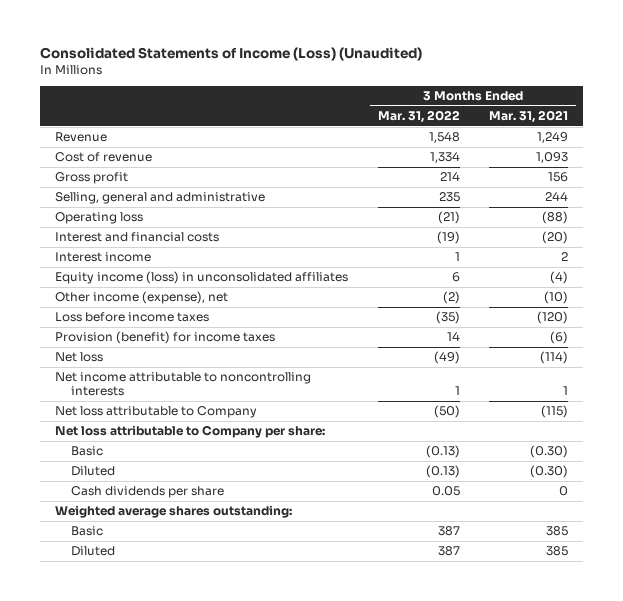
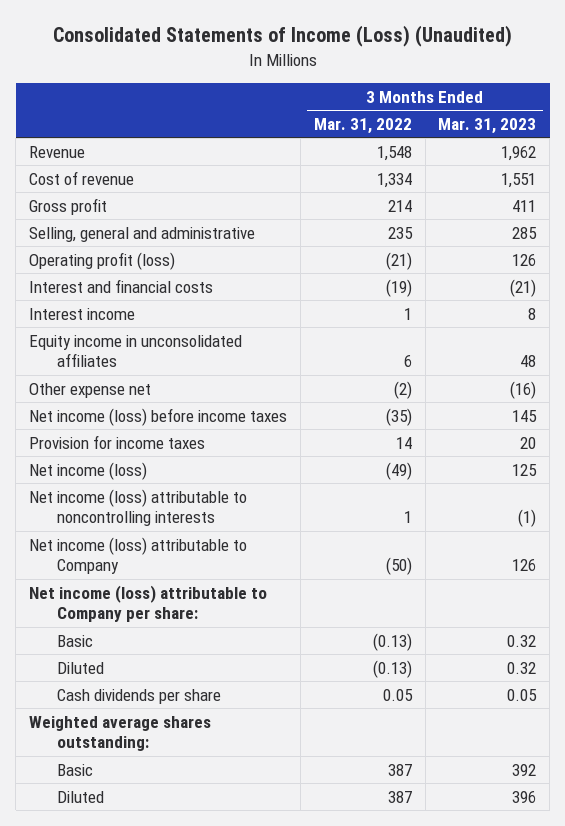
[489,110,569,124] Mar. 31, 2021 -> none
none -> [438,117,537,134] Mar. 31, 2023
[54,212,143,225] Operating loss -> [29,251,176,270] Operating profit (loss)
[54,271,348,285] Equity income (loss) in unconsolidated affiliates -> [29,334,243,368] Equity income in unconsolidated affiliates
[54,291,228,305] Other income (expense), net -> [29,382,152,398] Other expense net
[54,312,209,323] Loss before income taxes -> [29,407,288,426] Net income (loss) before income taxes
[54,331,275,345] Provision (benefit) for income taxes -> [29,434,206,449] Provision for income taxes
[54,352,103,363] Net loss -> [29,461,148,480] Net income (loss)
[54,372,311,397] Net income attributable to noncontrolling interests -> [29,488,248,527] Net income (loss) attributable to noncontrolling interests
[54,406,257,419] Net loss attributable to Company -> [29,536,248,575] Net income (loss) attributable to Company
[54,425,325,439] Net loss attributable to Company per share: -> [29,584,268,623] Net income (loss) attributable to Company per share:

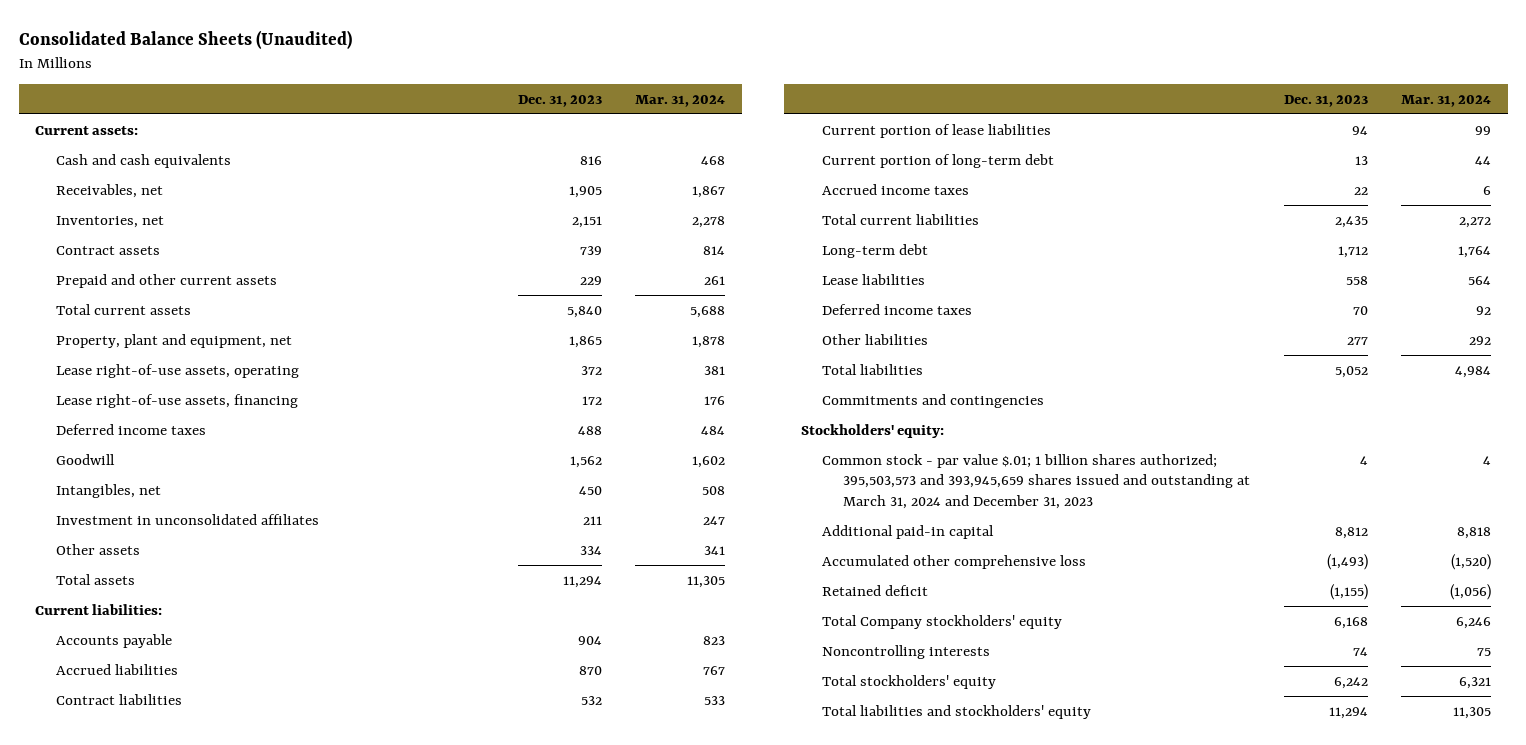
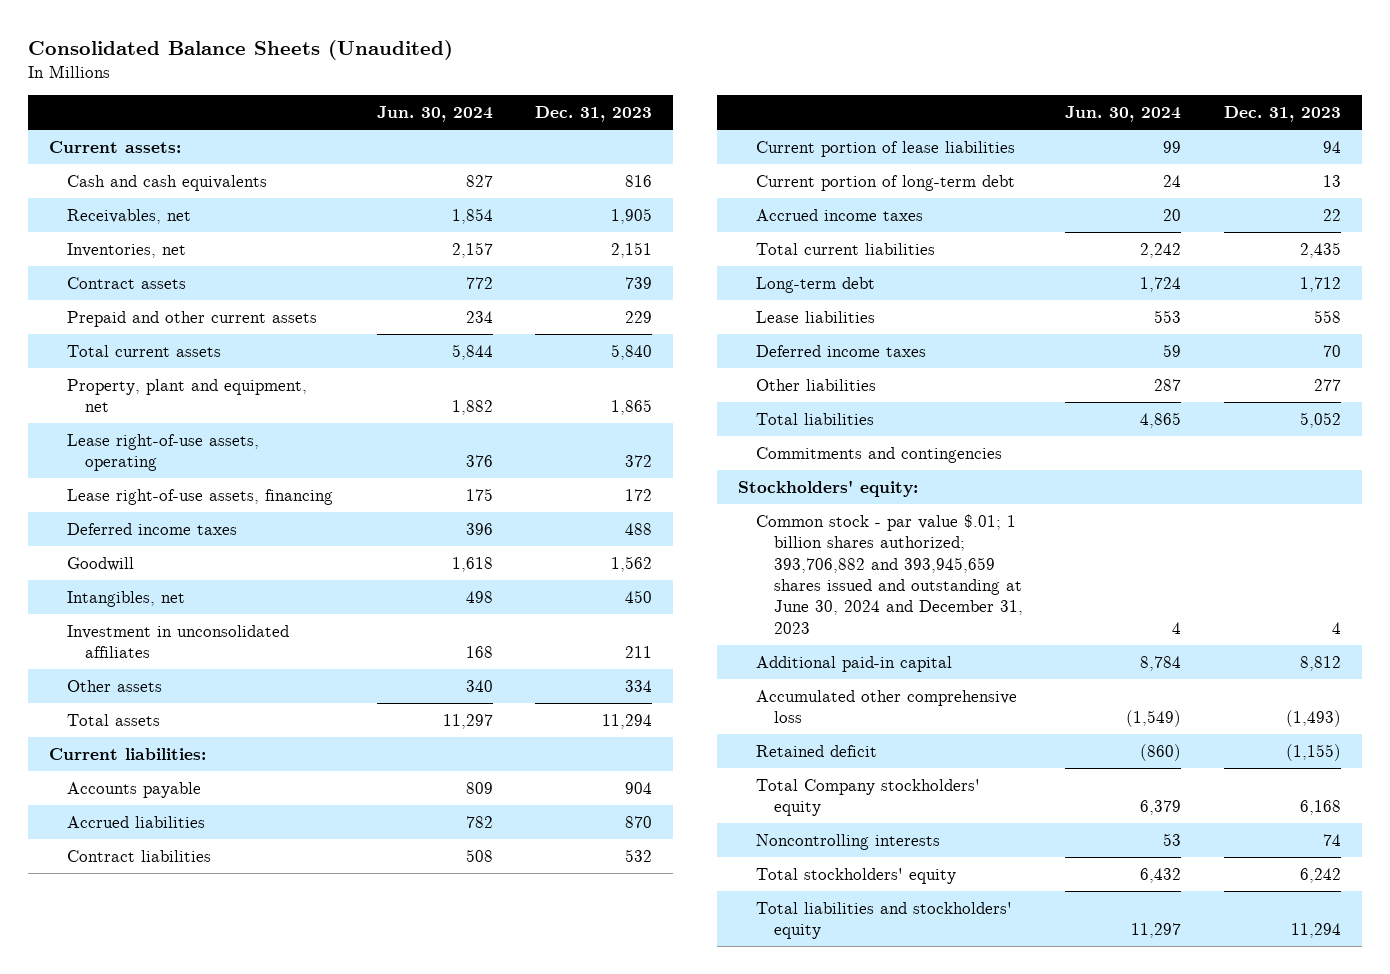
[635,94,726,107] Mar. 31, 2024 -> none
none -> [376,106,493,123] Jun. 30, 2024
[822,453,1251,510] Common stock - par value $.01; 1 billion shares authorized; 395,503,573 and 393,945,659 shares issued and outstanding at March 31, 2024 and December 31, 2023 -> [755,513,1024,634] Common stock - par value $.01; 1 billion shares authorized; 393,706,882 and 393,945,659 shares issued and outstanding at June 30, 2024 and December 31, 2023

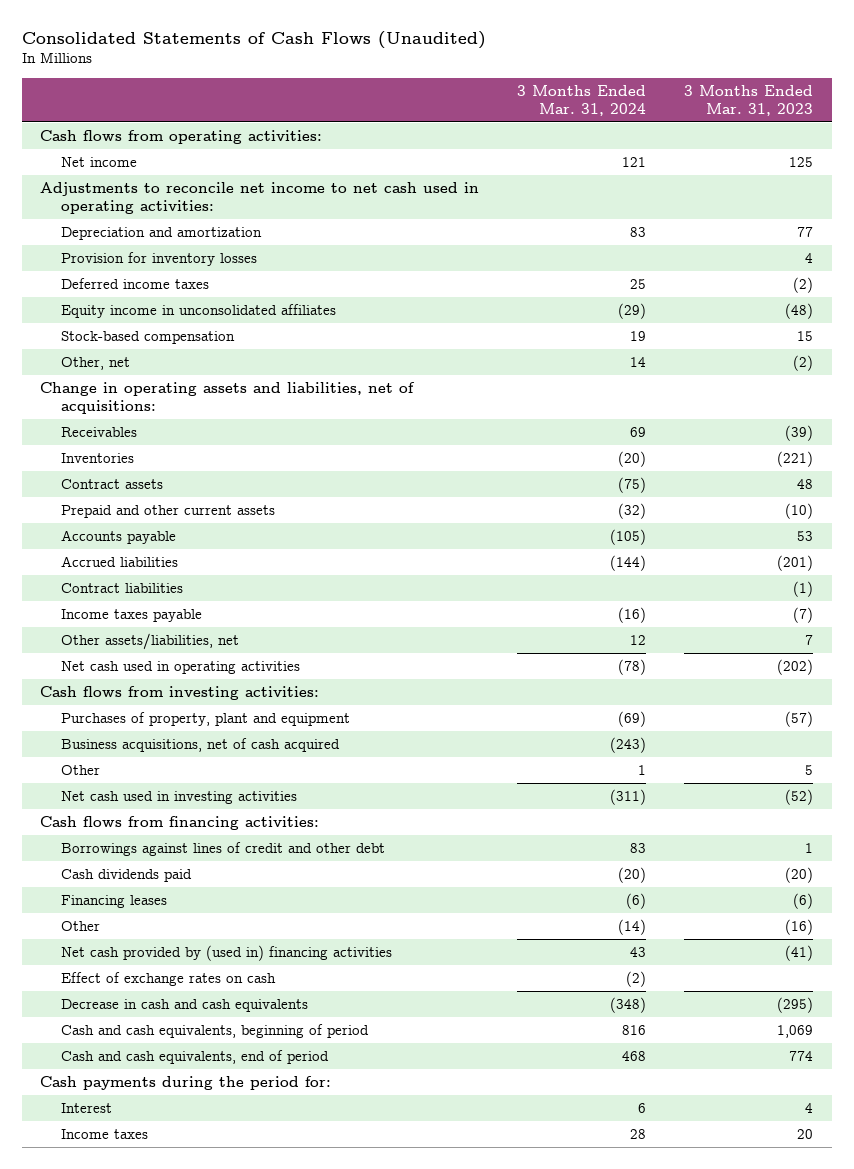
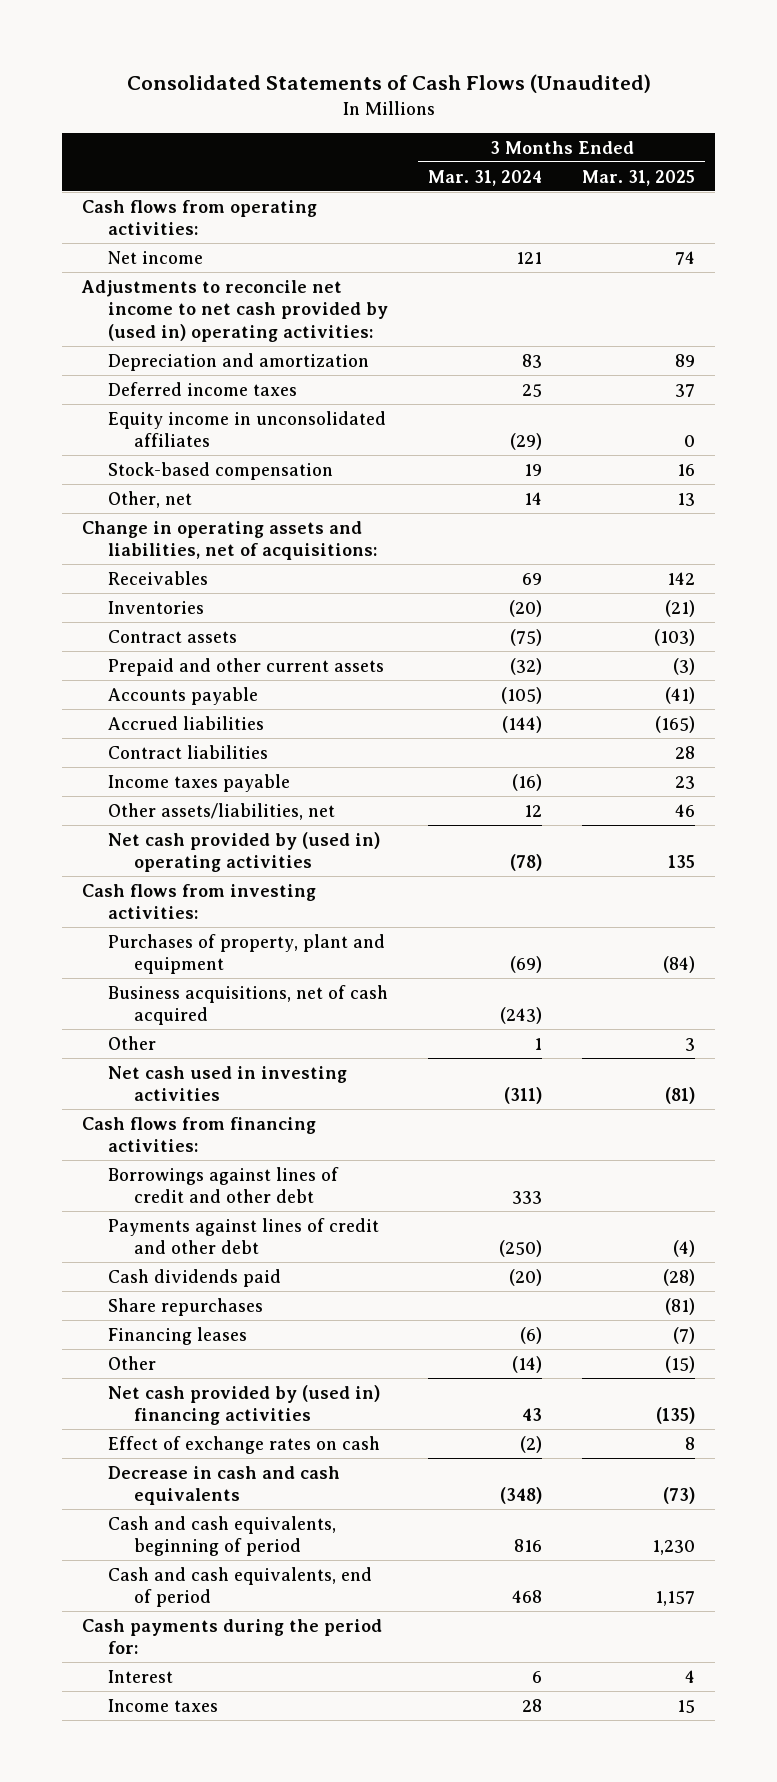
[684,84,814,116] 3 Months Ended Mar. 31, 2023 -> none
none -> [582,169,696,186] Mar. 31, 2025
[40,182,480,215] Adjustments to reconcile net income to net cash used in operating activities: -> [81,279,388,343] Adjustments to reconcile net income to net cash provided by (used in) operating activities:
[60,252,257,267] Provision for inventory losses -> none
[60,661,300,675] Net cash used in operating activities -> [107,831,380,873] Net cash provided by (used in) operating activities
[630,843,647,854] 83 -> [511,1191,542,1205] 333
none -> [107,1217,379,1255] Payments against lines of credit and other debt
none -> [107,1297,263,1316] Share repurchases

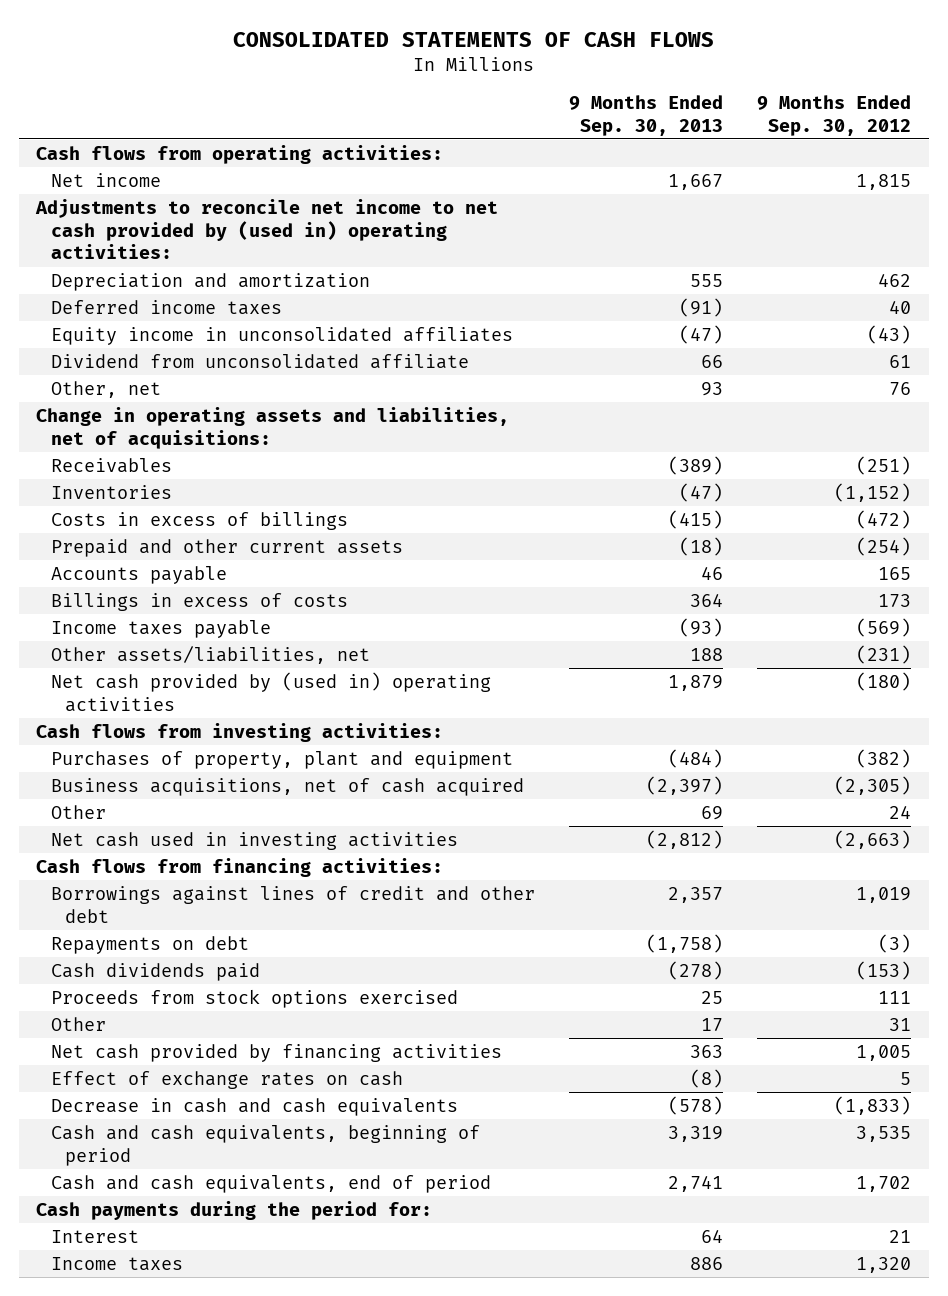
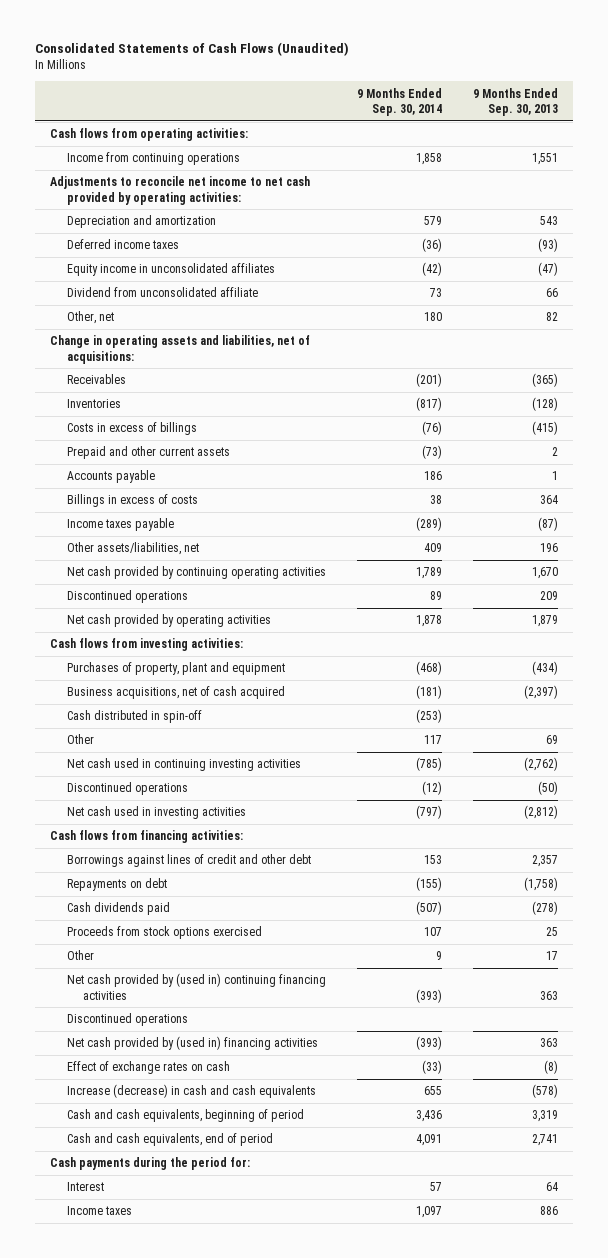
[232,32,714,48] CONSOLIDATED STATEMENTS OF CASH FLOWS -> [34,42,349,57] Consolidated Statements of Cash Flows (Unaudited)
[757,94,912,136] 9 Months Ended Sep. 30, 2012 -> none
none -> [356,87,442,116] 9 Months Ended Sep. 30, 2014
[50,172,161,187] Net income -> none
none -> [66,152,240,166] Income from continuing operations
[35,198,499,260] Adjustments to reconcile net income to net cash provided by (used in) operating activities: -> [50,176,311,205] Adjustments to reconcile net income to net cash provided by operating activities:
[690,273,724,287] 555 -> [539,216,558,226] 543
[679,297,724,317] (91) -> [537,238,558,253] (93)
[701,381,724,396] 93 -> [545,312,558,322] 82
[668,455,724,475] (389) -> [531,373,558,388] (365)
[679,482,724,502] (47) -> [531,397,558,412] (128)
[679,536,724,556] (18) -> [551,447,558,457] 2
[701,566,724,580] 46 -> [551,471,558,481] 1
[679,617,724,637] (93) -> [537,517,558,532] (87)
[690,647,724,661] 188 -> [539,543,558,553] 196
none -> [66,566,326,580] Net cash provided by continuing operating activities
none -> [66,590,188,604] Discontinued operations
[50,671,491,712] Net cash provided by (used in) operating activities -> [66,614,271,628] Net cash provided by operating activities
[668,748,724,768] (484) -> [531,661,558,676] (434)
none -> [66,710,202,724] Cash distributed in spin-off
none -> [66,758,301,772] Net cash used in continuing investing activities
none -> [66,782,188,796] Discontinued operations
none -> [66,973,326,1000] Net cash provided by (used in) continuing financing activities
none -> [66,1013,188,1027] Discontinued operations
[50,1043,502,1062] Net cash provided by financing activities -> [66,1036,318,1051] Net cash provided by (used in) financing activities
[50,1097,458,1116] Decrease in cash and cash equivalents -> [66,1084,316,1099] Increase (decrease) in cash and cash equivalents

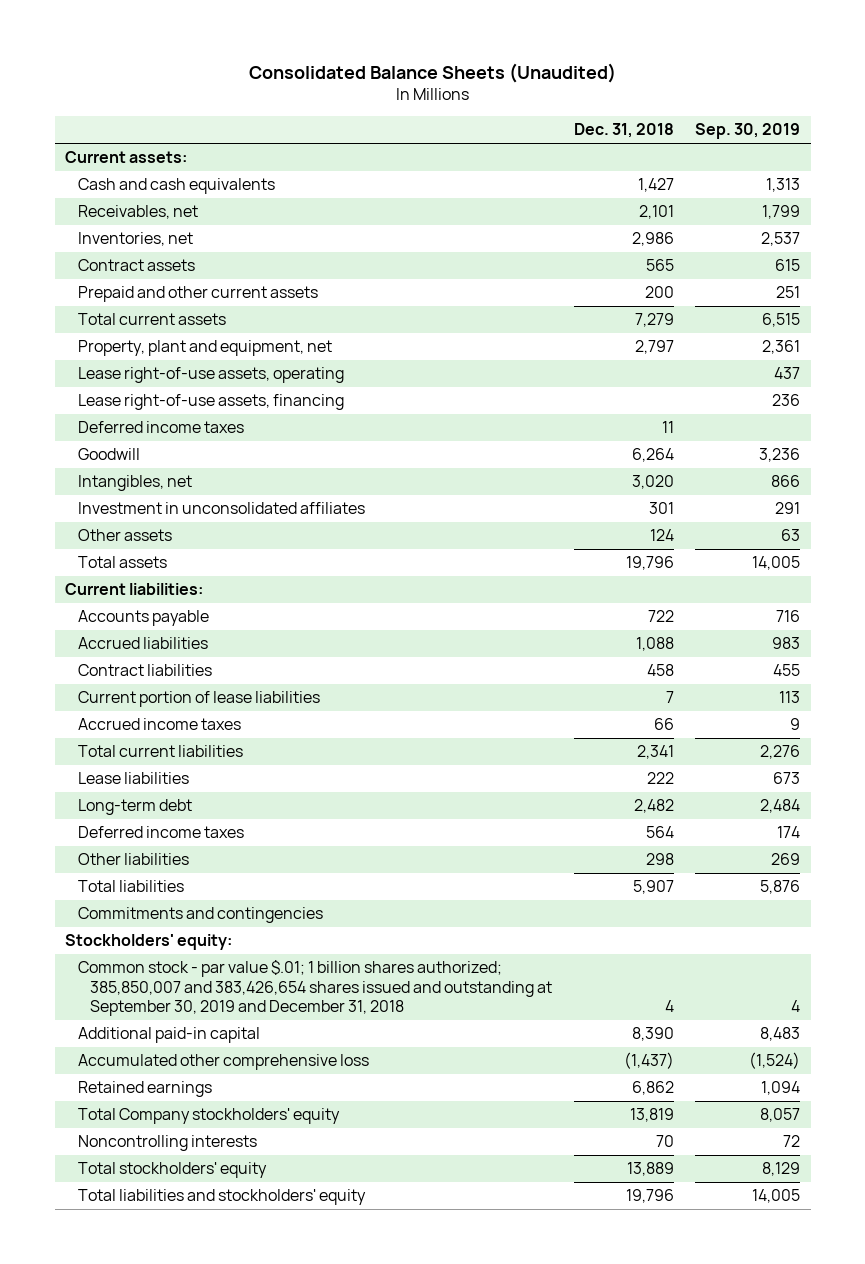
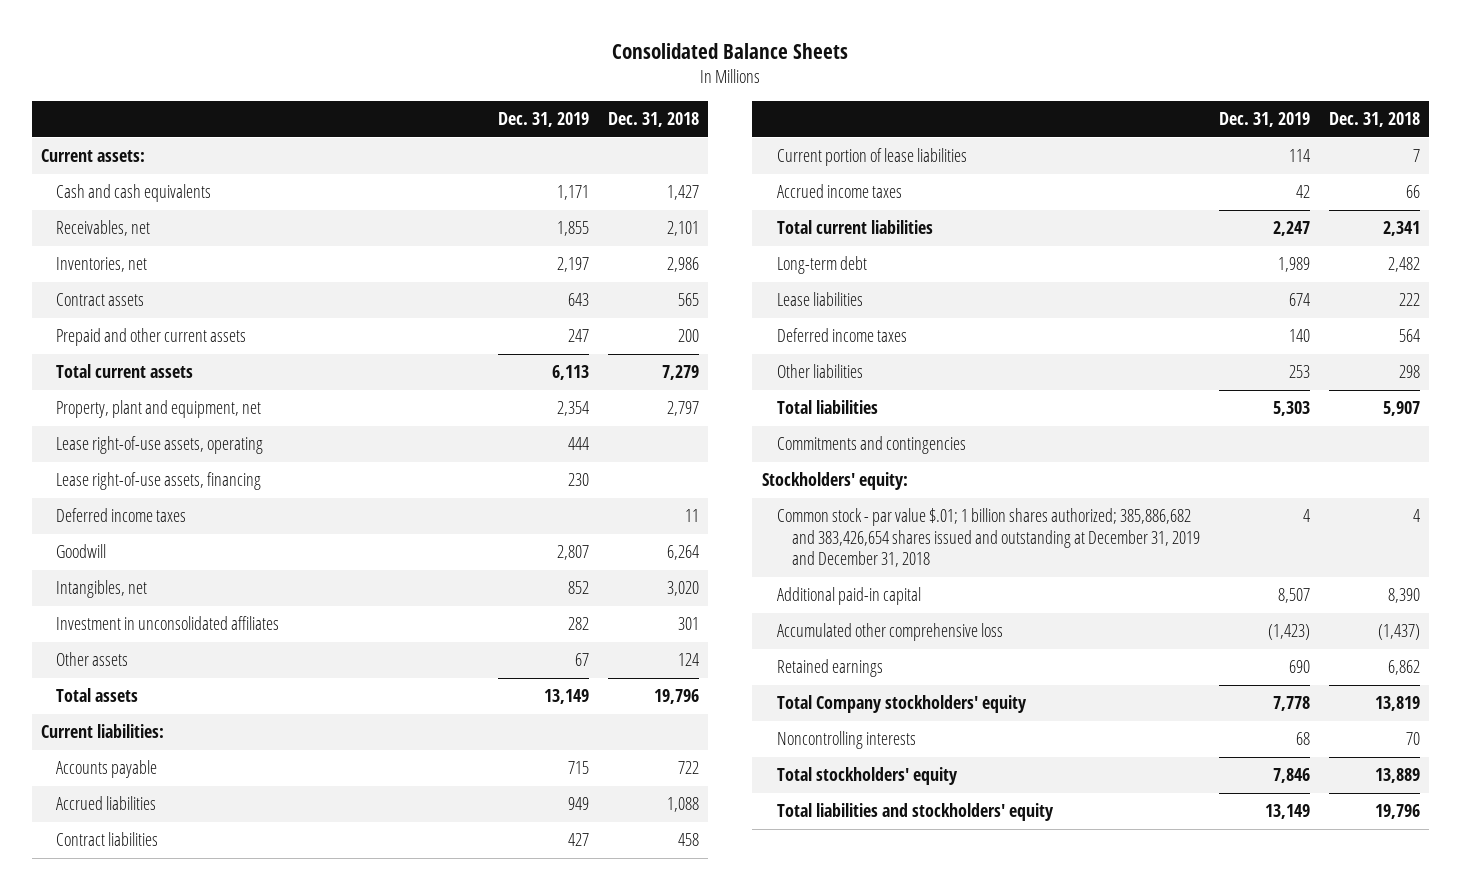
[248,63,616,84] Consolidated Balance Sheets (Unaudited) -> [612,43,849,60] Consolidated Balance Sheets
[694,123,800,140] Sep. 30, 2019 -> none
none -> [497,112,589,128] Dec. 31, 2019
[77,772,189,785] Lease liabilities -> [776,292,863,307] Lease liabilities
[77,960,553,1017] Common stock - par value $.01; 1 billion shares authorized; 385,850,007 and 383,426,654 shares issued and outstanding at September 30, 2019 and December 31, 2018 -> [776,508,1201,568] Common stock - par value $.01; 1 billion shares authorized; 385,886,682 and 383,426,654 shares issued and outstanding at December 31, 2019 and December 31, 2018

